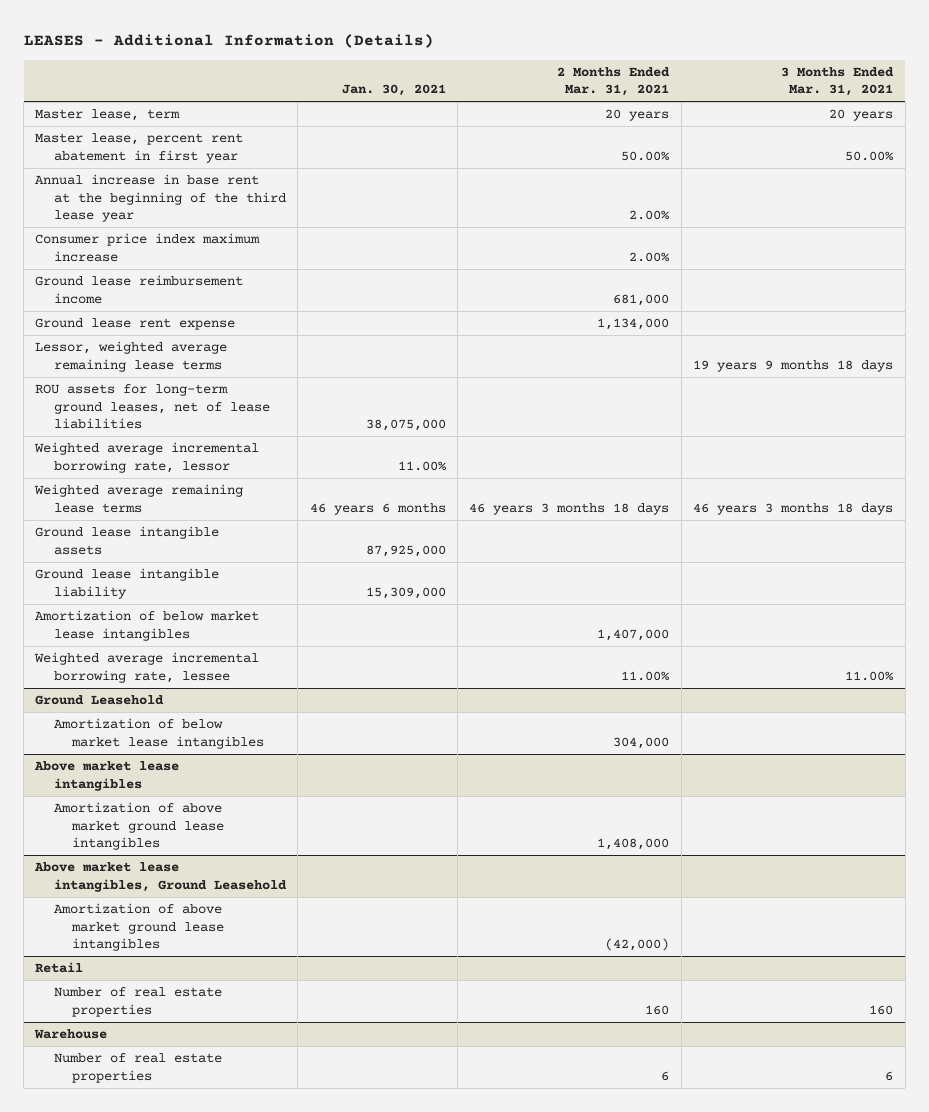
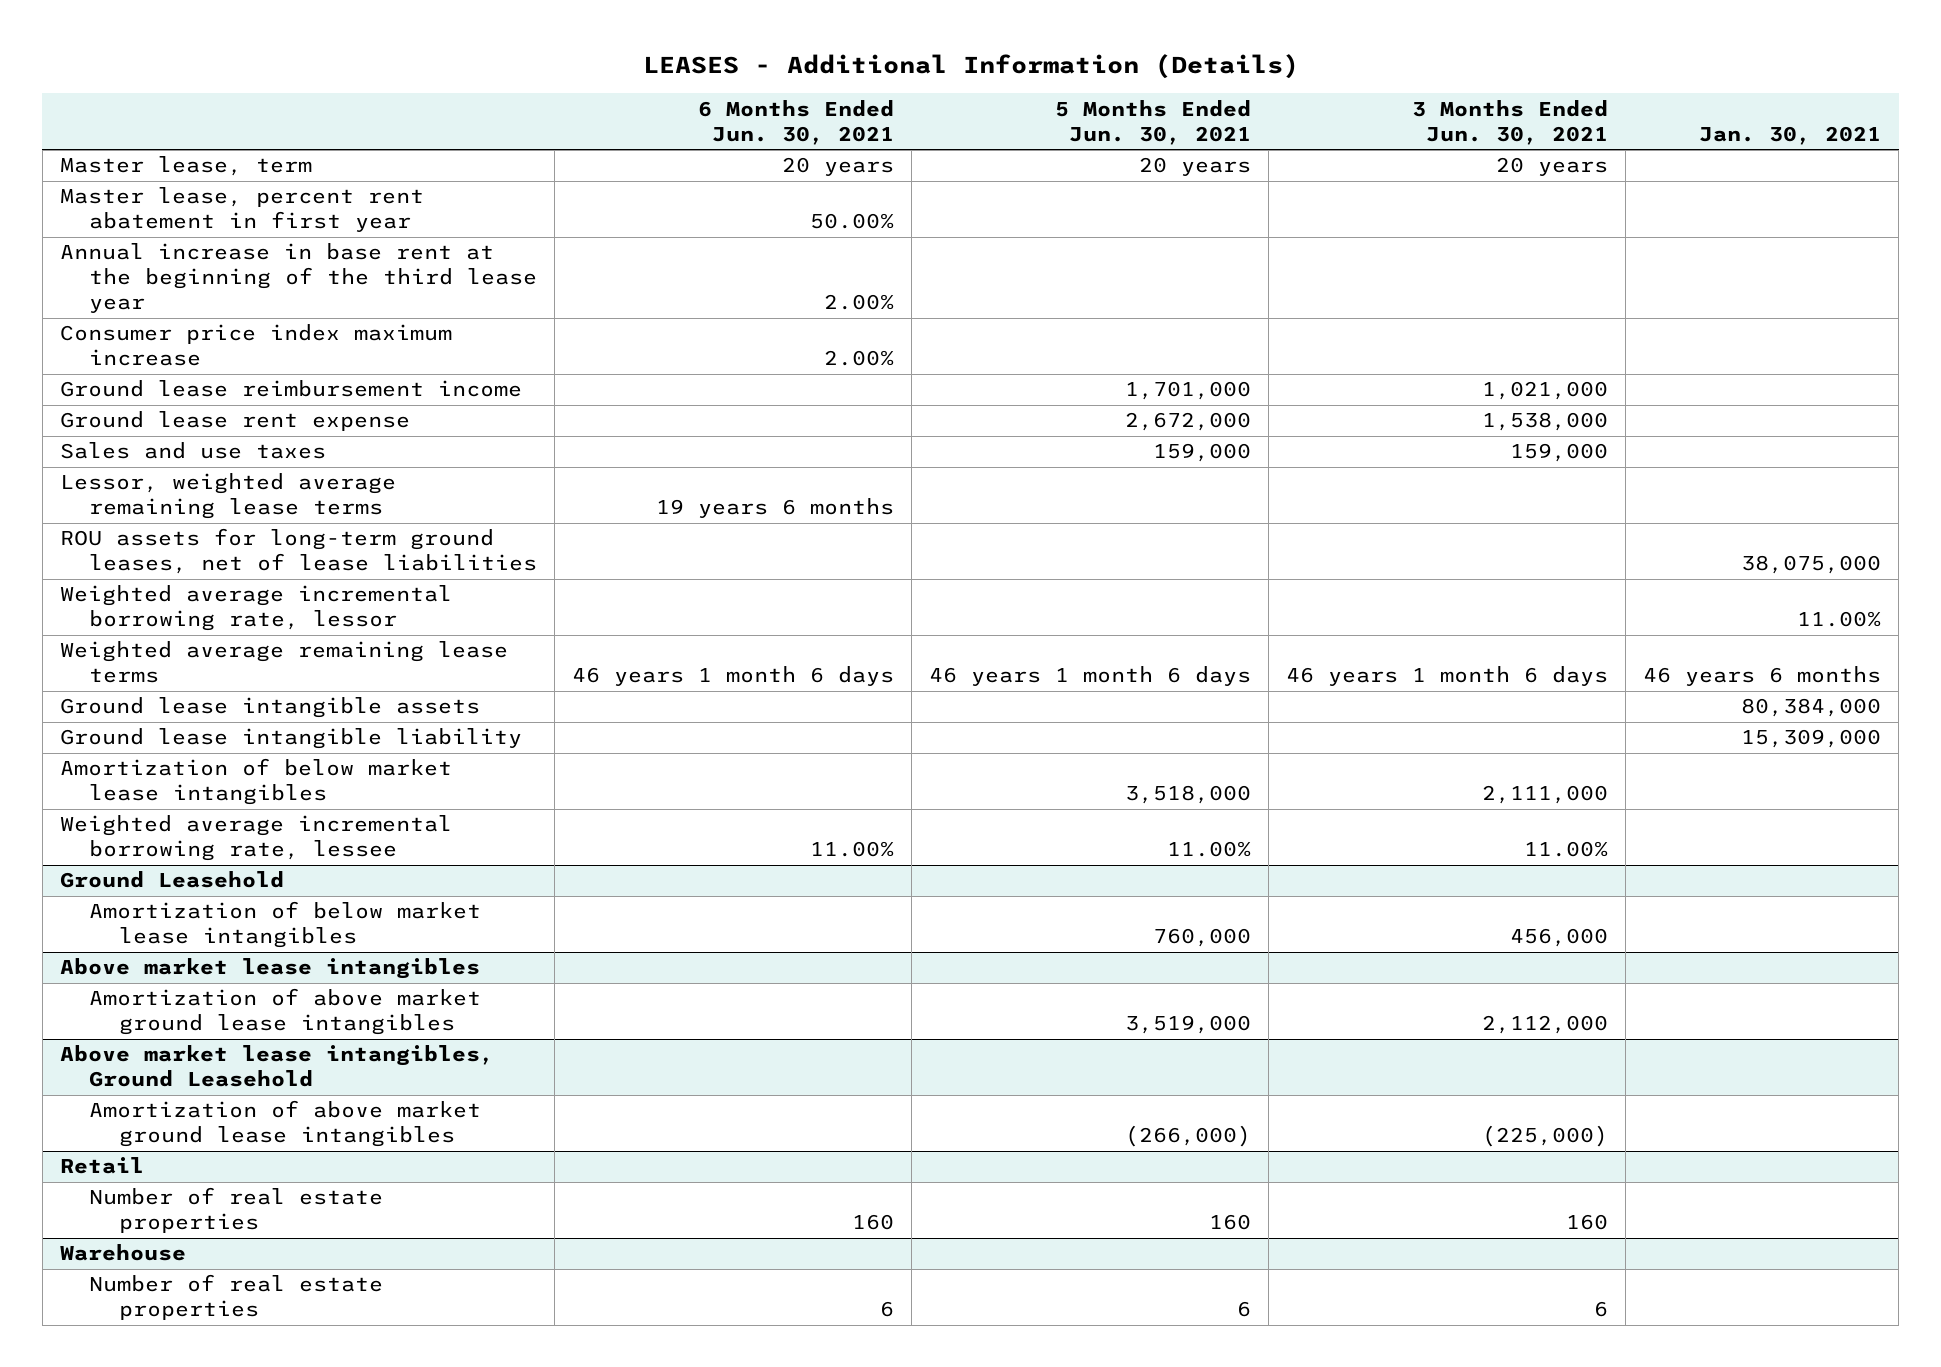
[557,66,671,97] 2 Months Ended Mar. 31, 2021 -> none
[781,66,895,97] 3 Months Ended Mar. 31, 2021 -> none
none -> [698,99,895,145] 6 Months Ended Jun. 30, 2021
none -> [1055,99,1252,145] 5 Months Ended Jun. 30, 2021
none -> [1412,99,1609,145] 3 Months Ended Jun. 30, 2021
none -> [59,442,326,460] Sales and use taxes
[365,544,446,557] 87,925,000 -> [1741,698,1882,718] 80,384,000

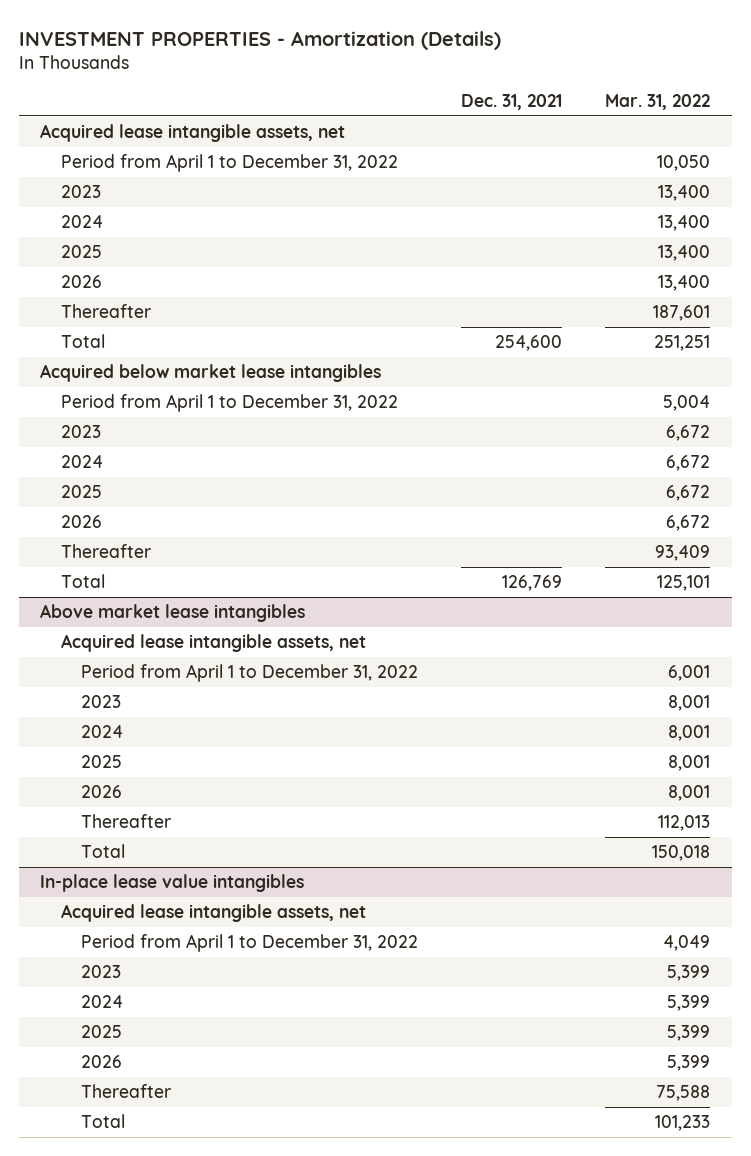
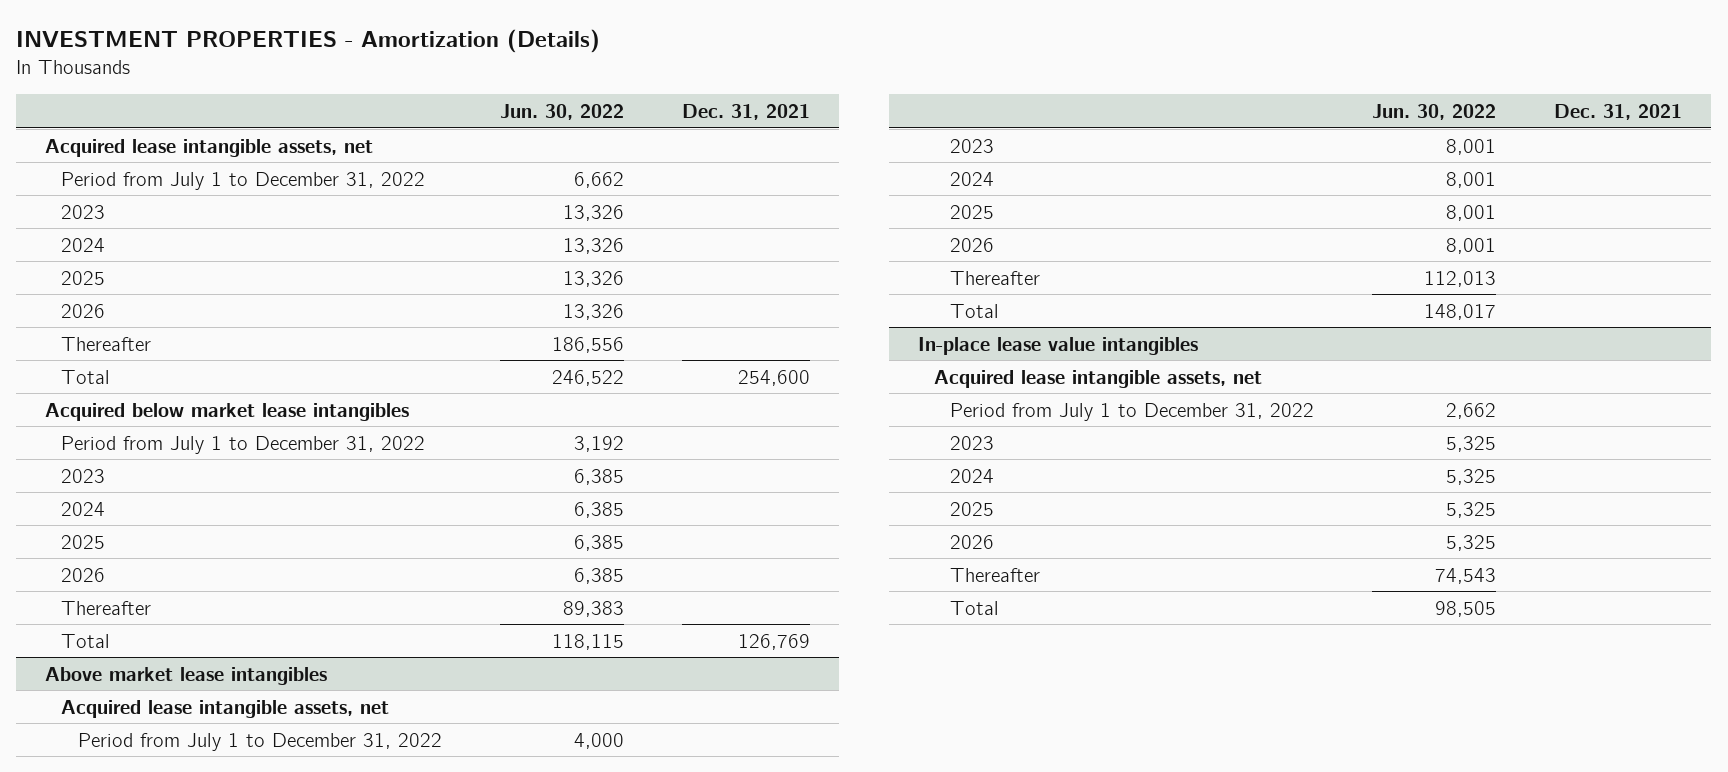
[605,94,711,111] Mar. 31, 2022 -> none
none -> [499,103,624,120] Jun. 30, 2022
[60,154,398,173] Period from April 1 to December 31, 2022 -> [61,171,426,190] Period from July 1 to December 31, 2022
[60,394,398,413] Period from April 1 to December 31, 2022 -> [61,435,426,454] Period from July 1 to December 31, 2022
[80,664,418,683] Period from April 1 to December 31, 2022 -> [77,732,442,751] Period from July 1 to December 31, 2022
[80,934,418,953] Period from April 1 to December 31, 2022 -> [950,402,1315,421] Period from July 1 to December 31, 2022

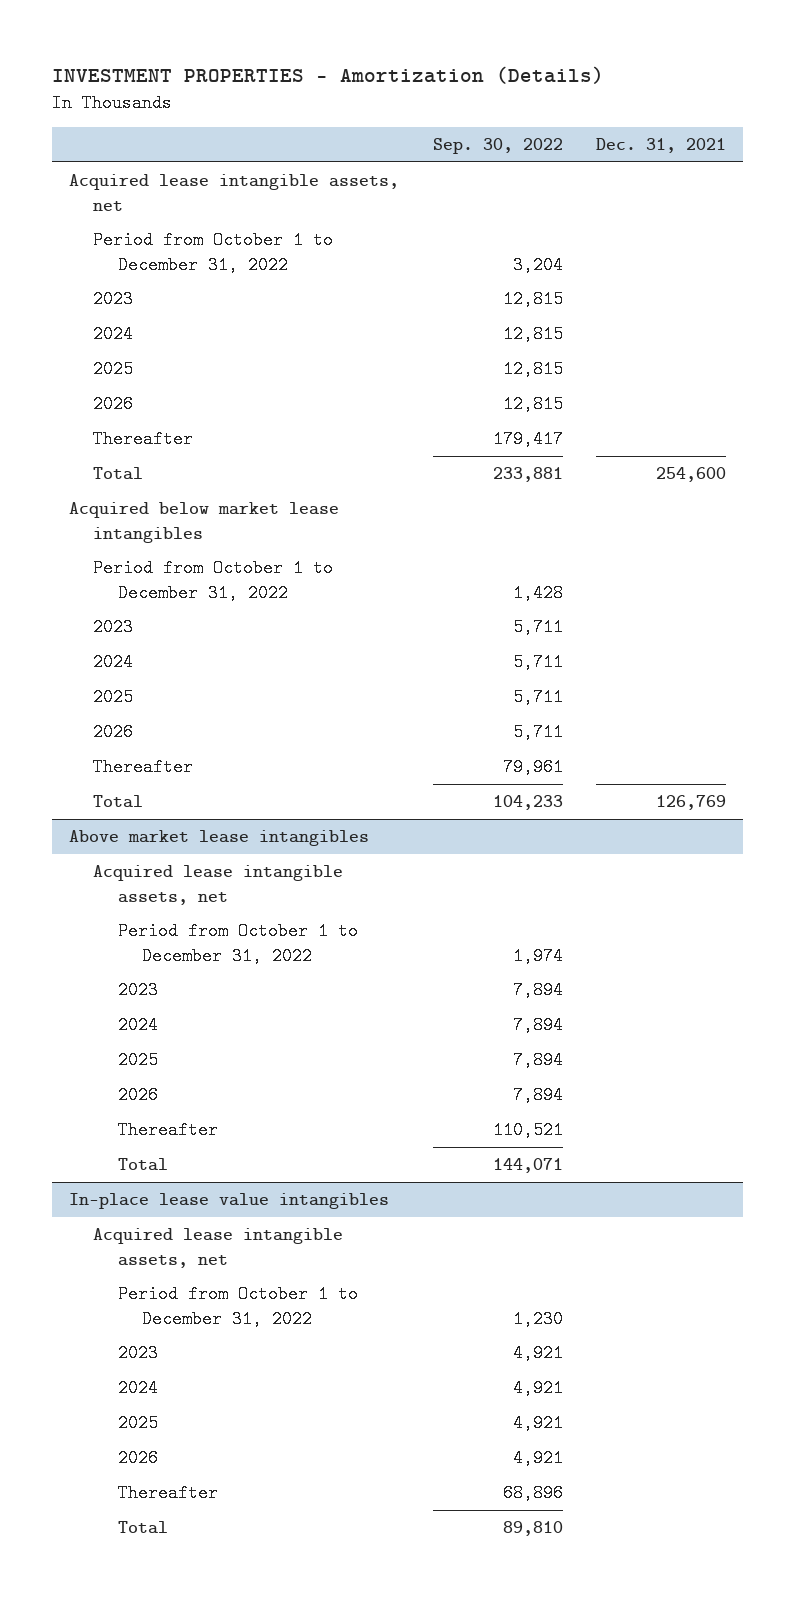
[499,103,624,120] Jun. 30, 2022 -> none
none -> [432,138,563,155] Sep. 30, 2022
[61,171,426,190] Period from July 1 to December 31, 2022 -> [93,231,334,274] Period from October 1 to December 31, 2022
[61,435,426,454] Period from July 1 to December 31, 2022 -> [93,559,334,602] Period from October 1 to December 31, 2022
[77,732,442,751] Period from July 1 to December 31, 2022 -> [117,922,358,965] Period from October 1 to December 31, 2022
[950,402,1315,421] Period from July 1 to December 31, 2022 -> [117,1285,358,1328] Period from October 1 to December 31, 2022

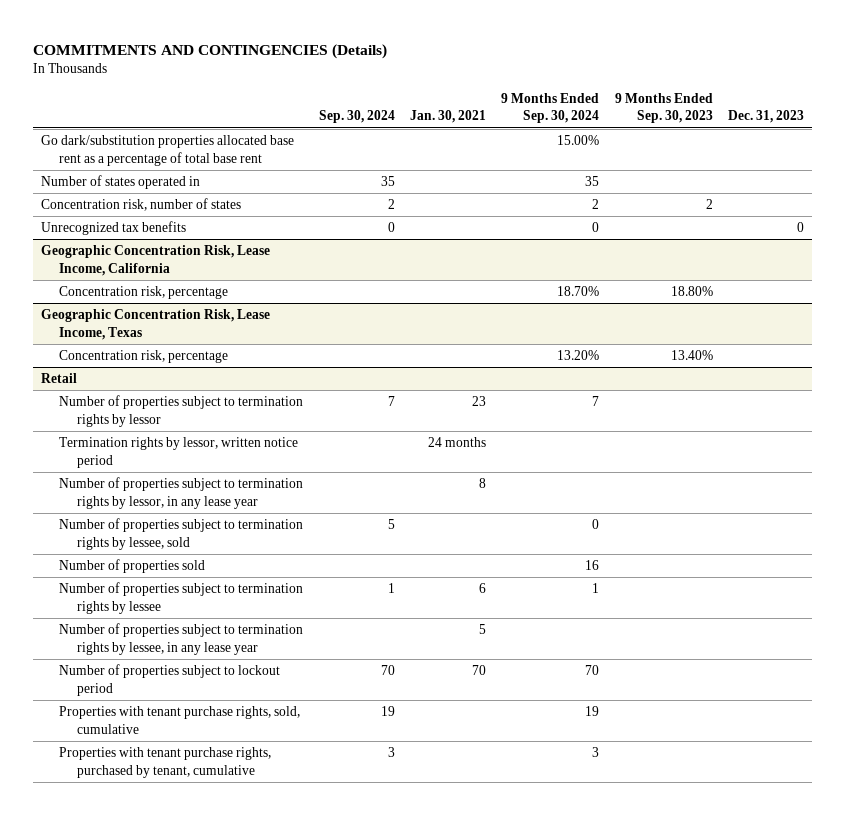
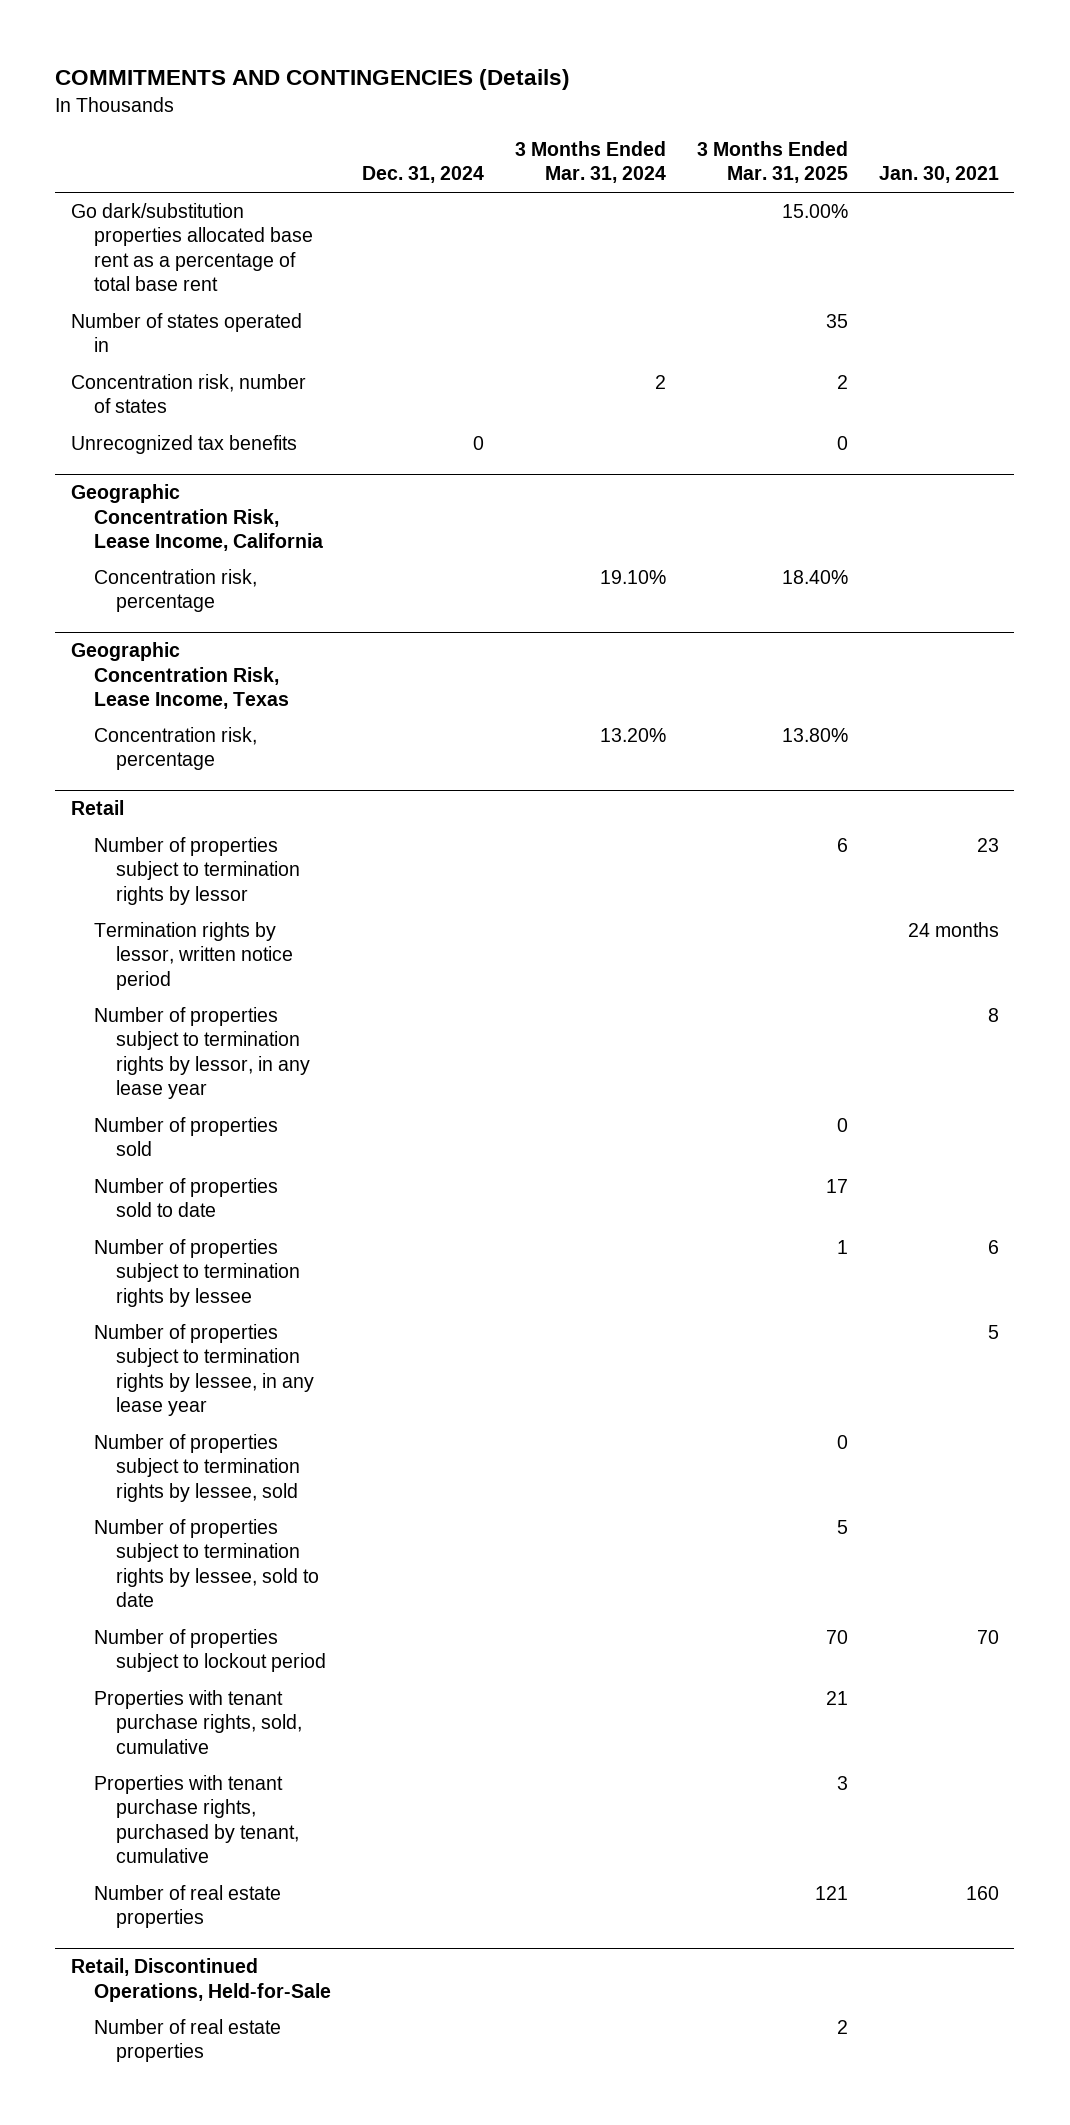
[318,110,395,124] Sep. 30, 2024 -> none
[501,92,600,124] 9 Months Ended Sep. 30, 2024 -> none
[614,92,713,124] 9 Months Ended Sep. 30, 2023 -> none
[728,110,805,124] Dec. 31, 2023 -> none
none -> [361,166,484,184] Dec. 31, 2024
none -> [514,141,666,184] 3 Months Ended Mar. 31, 2024
none -> [696,141,848,184] 3 Months Ended Mar. 31, 2025
none -> [93,1177,278,1218] Number of properties sold to date
[59,518,304,550] Number of properties subject to termination rights by lessee, sold -> [93,1433,301,1502] Number of properties subject to termination rights by lessee, sold
none -> [93,1518,320,1608] Number of properties subject to termination rights by lessee, sold to date
none -> [93,1884,281,1929] Number of real estate properties
none -> [70,1958,331,2002] Retail, Discontinued Operations, Held-for-Sale
none -> [93,2018,281,2063] Number of real estate properties

